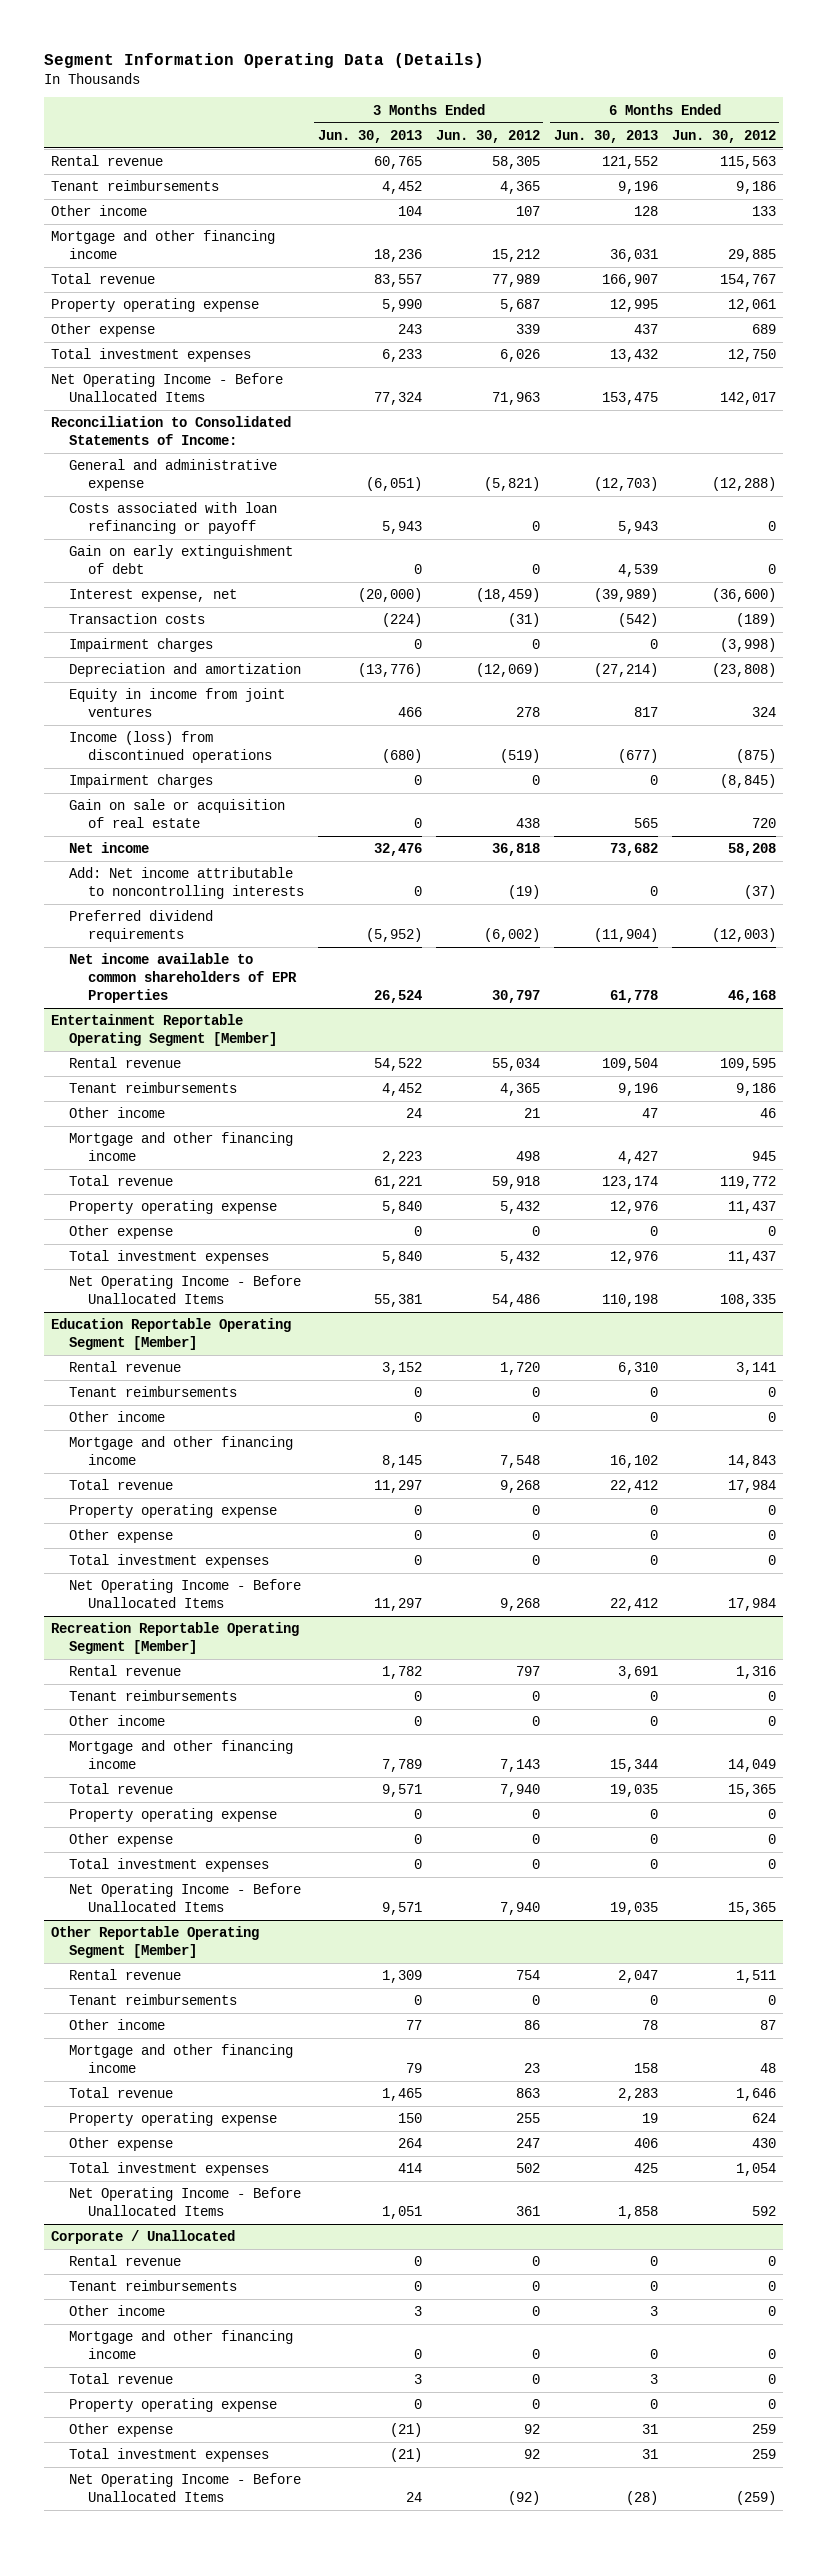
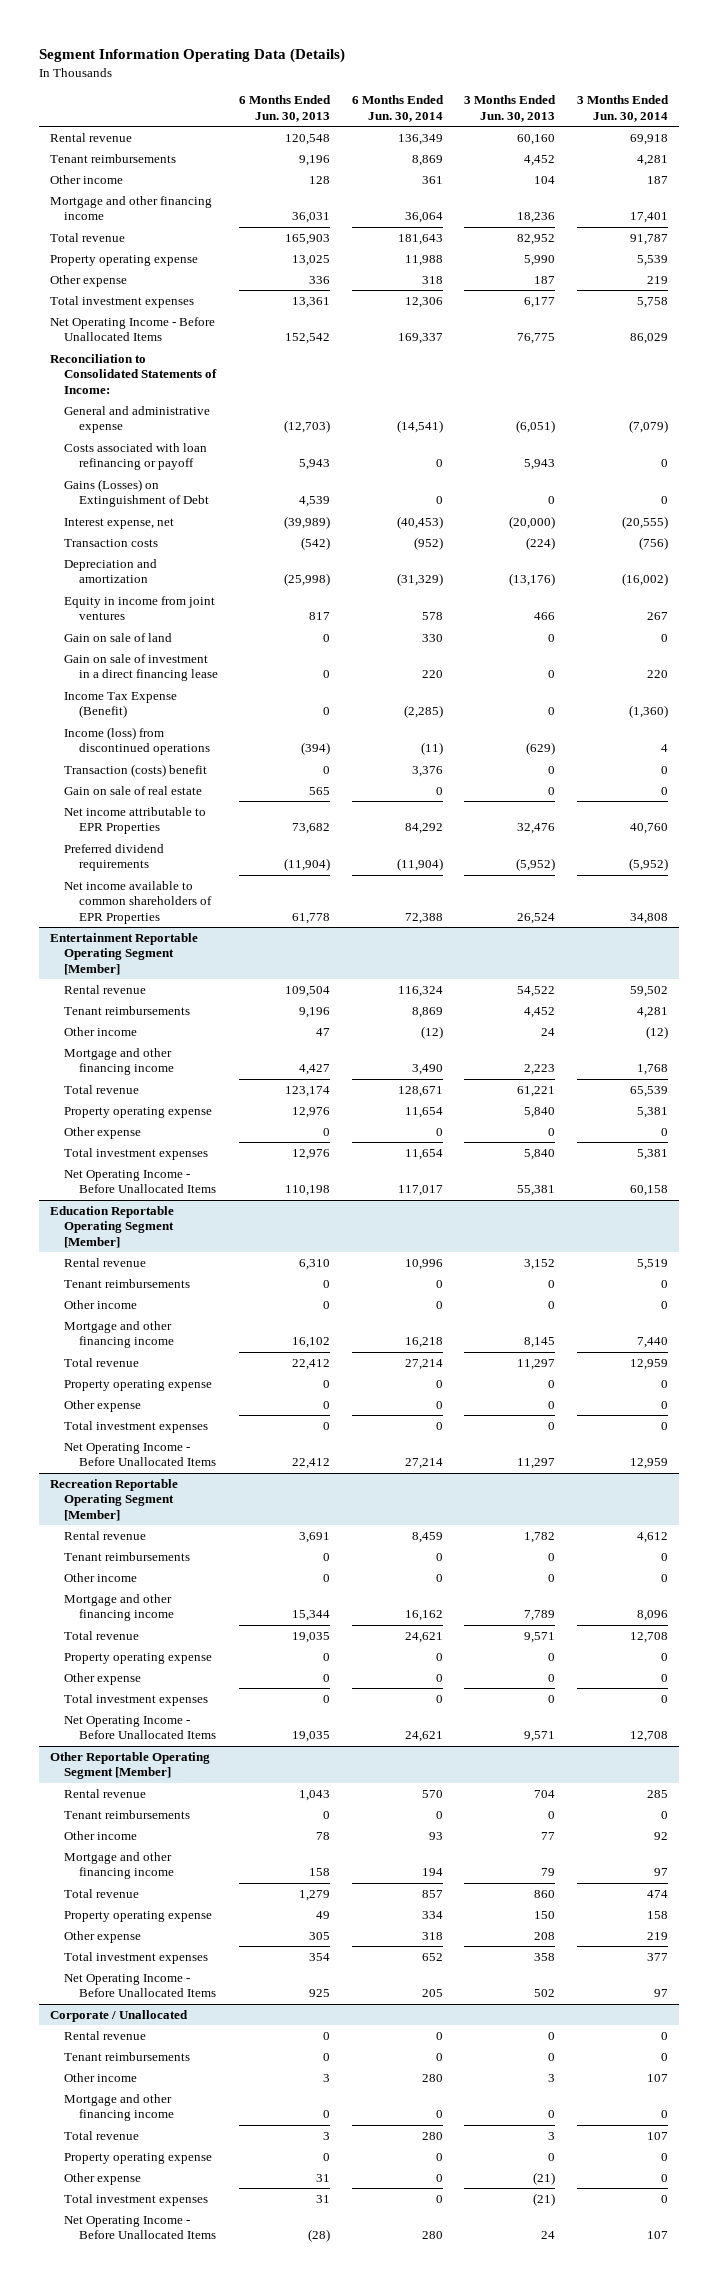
[435,129,540,143] Jun. 30, 2012 -> none
[671,129,776,143] Jun. 30, 2012 -> none
none -> [351,95,444,122] 6 Months Ended Jun. 30, 2014
none -> [577,95,670,122] 3 Months Ended Jun. 30, 2014
[373,156,422,170] 60,765 -> [517,133,556,145] 60,160
[601,156,658,170] 121,552 -> [285,133,331,145] 120,548
[373,274,422,288] 83,557 -> [517,233,556,245] 82,952
[601,274,658,288] 166,907 -> [285,233,331,245] 165,903
[609,299,658,313] 12,995 -> [292,254,331,266] 13,025
[397,324,422,335] 243 -> [534,275,556,284] 187
[633,324,658,335] 437 -> [309,275,331,284] 336
[381,349,422,363] 6,233 -> [524,296,556,308] 6,177
[609,349,658,363] 13,432 -> [292,296,331,308] 13,361
[373,391,422,405] 77,324 -> [517,333,556,345] 76,775
[601,391,658,405] 153,475 -> [285,333,331,345] 152,542
[69,545,294,574] Gain on early extinguishment of debt -> [64,478,209,508] Gains (Losses) on Extinguishment of Debt
[69,638,214,653] Impairment charges -> none
[357,663,422,678] (13,776) -> [509,573,556,587] (13,176)
[593,663,658,678] (27,214) -> [284,573,331,587] (25,998)
[69,774,214,789] Impairment charges -> none
[69,867,304,899] Add: Net income attributable to noncontrolling interests -> none
none -> [64,632,173,642] Gain on sale of land
none -> [64,653,218,682] Gain on sale of investment in a direct financing lease
none -> [64,691,178,719] Income Tax Expense (Benefit)
[381,748,422,763] (680) -> [526,742,556,756] (629)
[617,748,658,763] (677) -> [301,742,331,756] (394)
none -> [64,763,208,777] Transaction (costs) benefit
[69,799,286,828] Gain on sale or acquisition of real estate -> [64,785,203,795] Gain on sale of real estate
[69,842,150,854] Net income -> [64,806,207,835] Net income attributable to EPR Properties
[381,1970,422,1984] 1,309 -> [534,1789,556,1798] 704
[617,1970,658,1984] 2,047 -> [299,1789,331,1801] 1,043
[381,2088,422,2102] 1,465 -> [534,1889,556,1898] 860
[617,2088,658,2102] 2,283 -> [299,1889,331,1901] 1,279
[641,2113,658,2124] 19 -> [316,1910,331,1919] 49
[397,2138,422,2149] 264 -> [534,1931,556,1940] 208
[633,2138,658,2149] 406 -> [309,1931,331,1940] 305
[397,2163,422,2174] 414 -> [534,1952,556,1961] 358
[633,2163,658,2174] 425 -> [309,1952,331,1961] 354
[381,2205,422,2219] 1,051 -> [534,1989,556,1998] 502
[617,2205,658,2219] 1,858 -> [309,1989,331,1998] 925

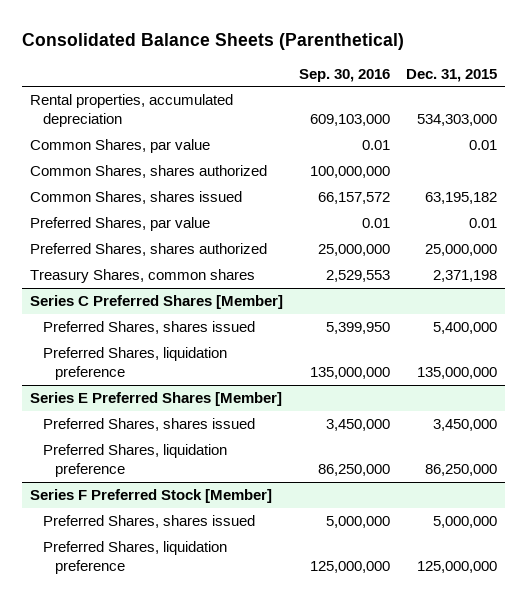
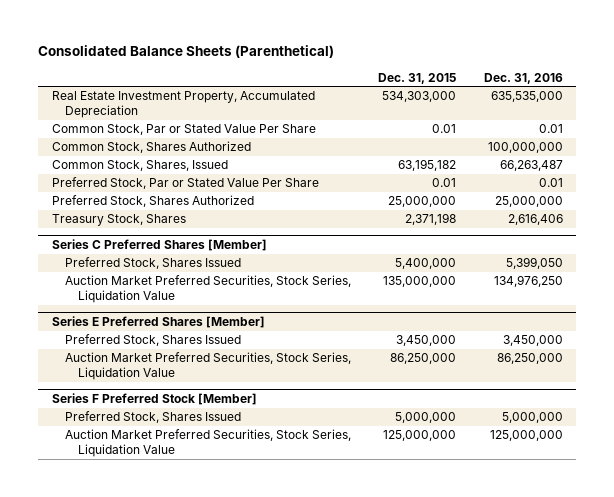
[299,68,391,82] Sep. 30, 2016 -> none
none -> [483,72,563,84] Dec. 31, 2016
[30,94,234,128] Rental properties, accumulated depreciation -> [51,91,315,119] Real Estate Investment Property, Accumulated Depreciation
[30,139,211,154] Common Shares, par value -> [51,124,316,136] Common Stock, Par or Stated Value Per Share
[30,165,268,179] Common Shares, shares authorized -> [51,141,251,154] Common Stock, Shares Authorized
[30,191,243,205] Common Shares, shares issued -> [51,160,228,172] Common Stock, Shares, Issued
[30,217,211,232] Preferred Shares, par value -> [51,177,319,190] Preferred Stock, Par or Stated Value Per Share
[30,243,268,257] Preferred Shares, shares authorized -> [51,195,254,208] Preferred Stock, Shares Authorized
[30,269,256,284] Treasury Shares, common shares -> [51,214,186,227] Treasury Stock, Shares
[42,321,255,335] Preferred Shares, shares issued -> [64,257,241,270] Preferred Stock, Shares Issued
[42,347,227,381] Preferred Shares, liquidation preference -> [64,275,351,304] Auction Market Preferred Securities, Stock Series, Liquidation Value
[42,418,255,432] Preferred Shares, shares issued -> [64,334,241,347] Preferred Stock, Shares Issued
[42,444,227,478] Preferred Shares, liquidation preference -> [64,352,351,381] Auction Market Preferred Securities, Stock Series, Liquidation Value
[42,515,255,529] Preferred Shares, shares issued -> [64,411,241,424] Preferred Stock, Shares Issued
[42,541,227,575] Preferred Shares, liquidation preference -> [64,429,351,458] Auction Market Preferred Securities, Stock Series, Liquidation Value

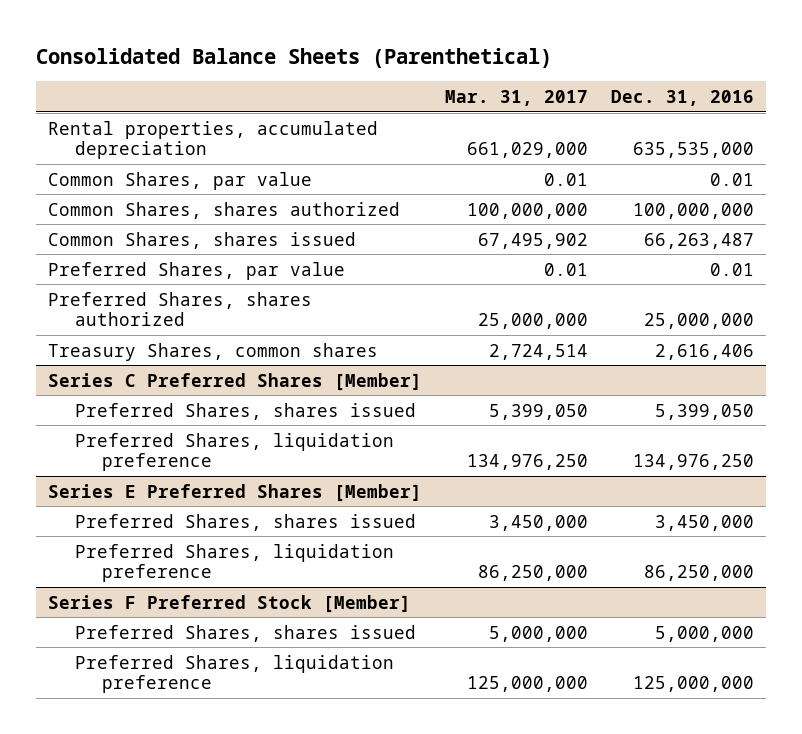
[378,72,457,84] Dec. 31, 2015 -> none
none -> [444,89,588,106] Mar. 31, 2017
[51,91,315,119] Real Estate Investment Property, Accumulated Depreciation -> [47,120,378,160] Rental properties, accumulated depreciation
[51,124,316,136] Common Stock, Par or Stated Value Per Share -> [47,171,312,190] Common Shares, par value
[51,141,251,154] Common Stock, Shares Authorized -> [47,201,400,219] Common Shares, shares authorized
[51,160,228,172] Common Stock, Shares, Issued -> [47,231,356,249] Common Shares, shares issued
[51,177,319,190] Preferred Stock, Par or Stated Value Per Share -> [47,261,345,280] Preferred Shares, par value
[51,195,254,208] Preferred Stock, Shares Authorized -> [47,291,312,327] Preferred Shares, shares authorized
[51,214,186,227] Treasury Stock, Shares -> [47,342,378,361] Treasury Shares, common shares
[64,257,241,270] Preferred Stock, Shares Issued -> [75,402,417,420] Preferred Shares, shares issued
[64,275,351,304] Auction Market Preferred Securities, Stock Series, Liquidation Value -> [75,432,395,472] Preferred Shares, liquidation preference
[64,334,241,347] Preferred Stock, Shares Issued -> [75,513,417,531] Preferred Shares, shares issued
[64,352,351,381] Auction Market Preferred Securities, Stock Series, Liquidation Value -> [75,543,395,583] Preferred Shares, liquidation preference
[64,411,241,424] Preferred Stock, Shares Issued -> [75,624,417,642] Preferred Shares, shares issued
[64,429,351,458] Auction Market Preferred Securities, Stock Series, Liquidation Value -> [75,654,395,694] Preferred Shares, liquidation preference

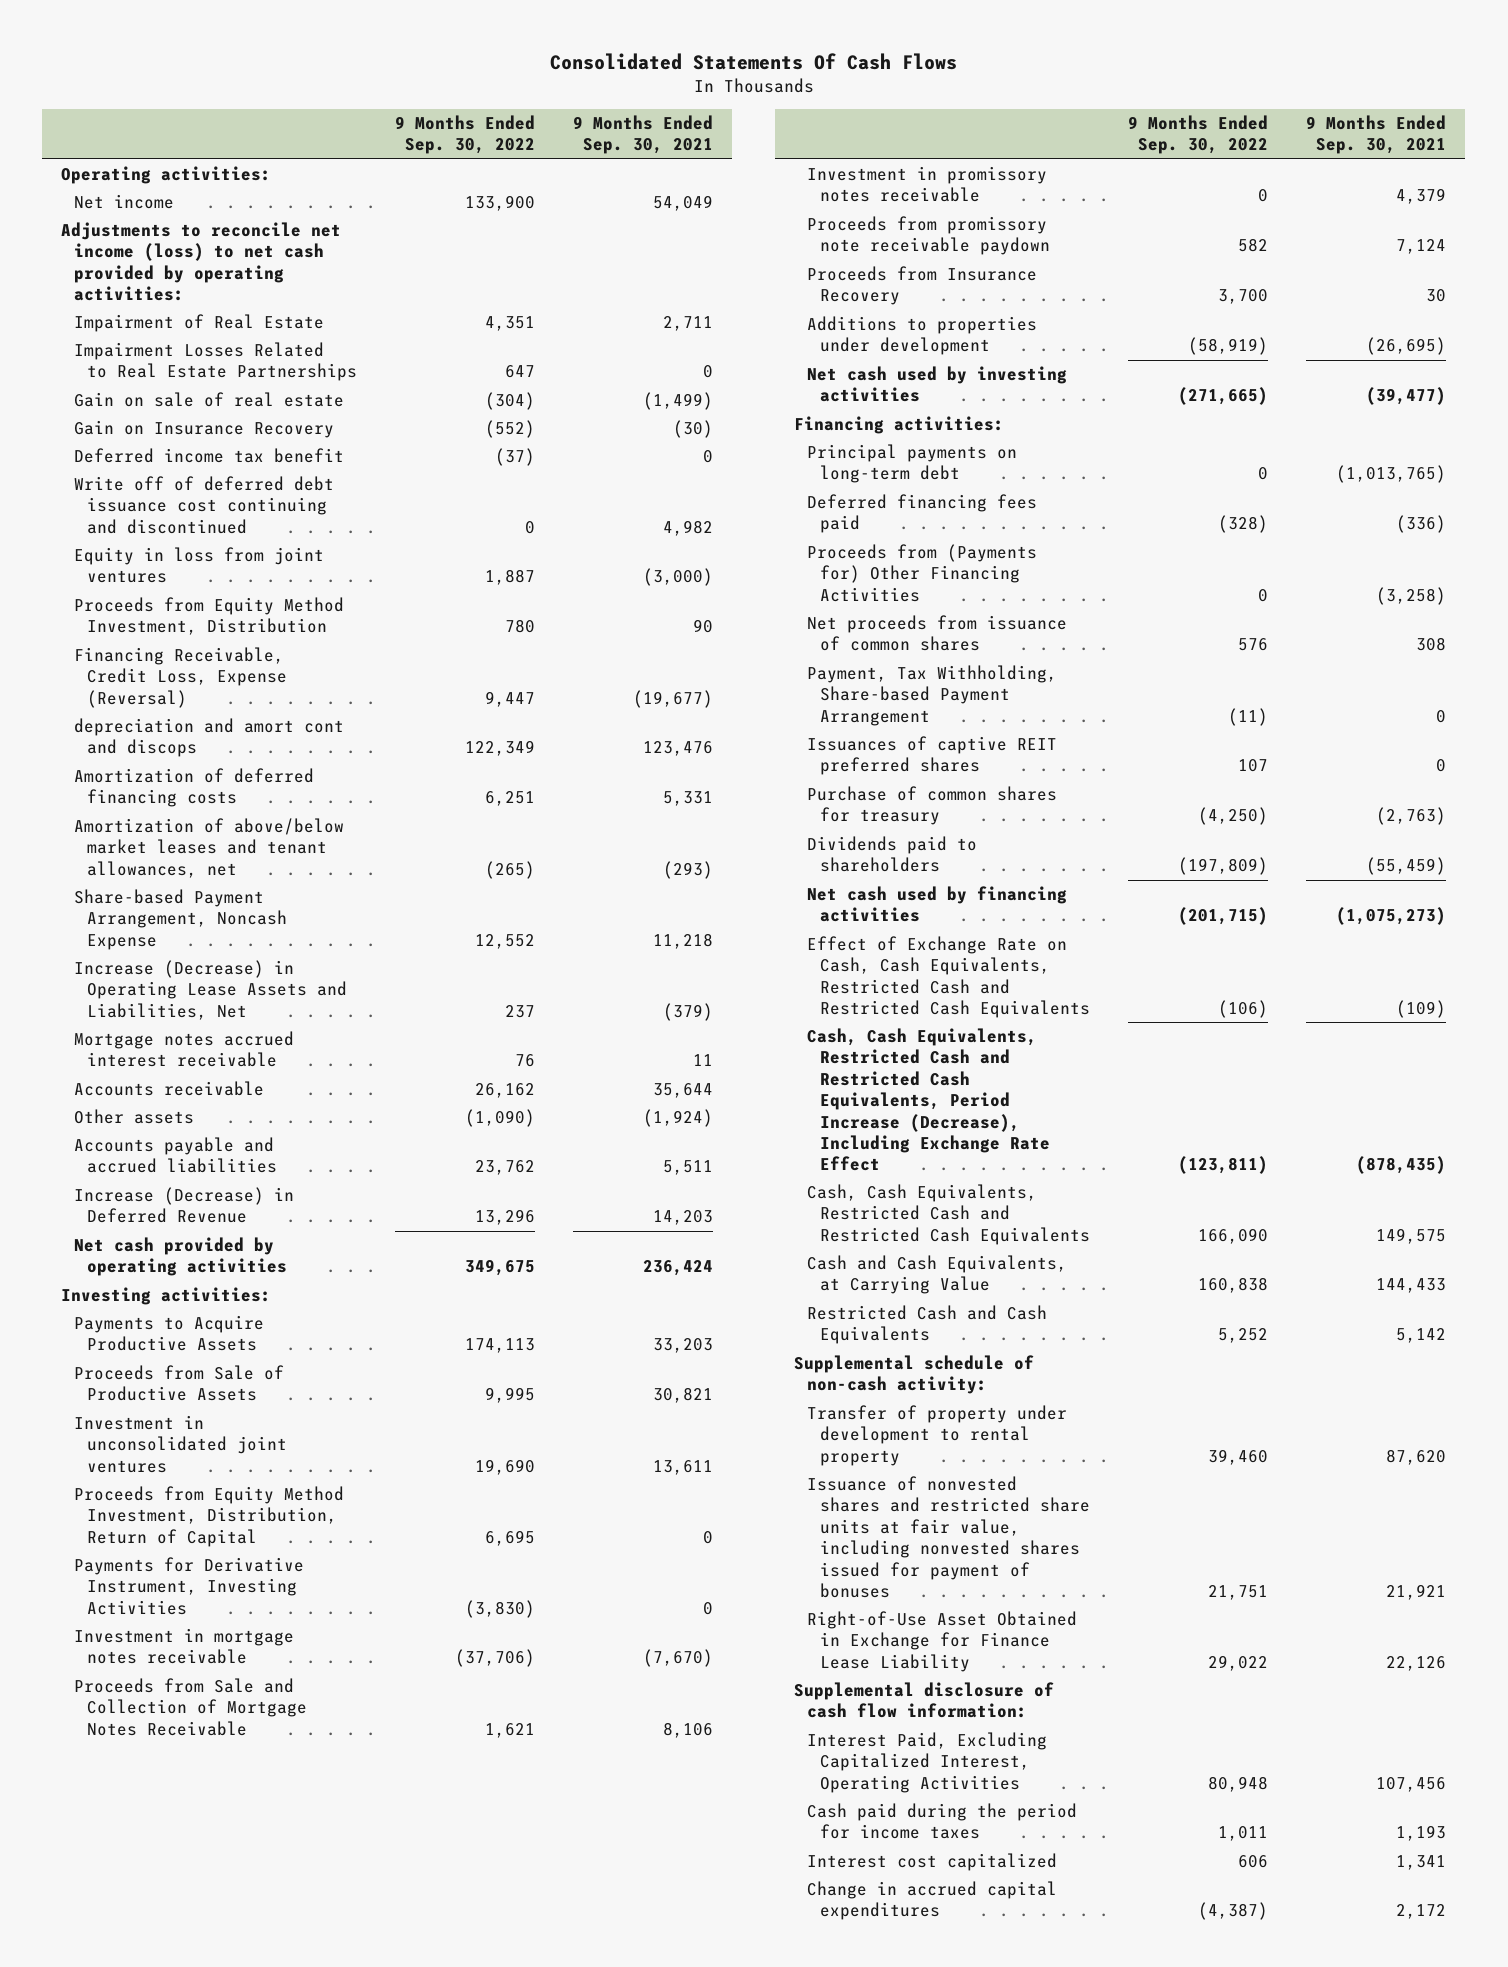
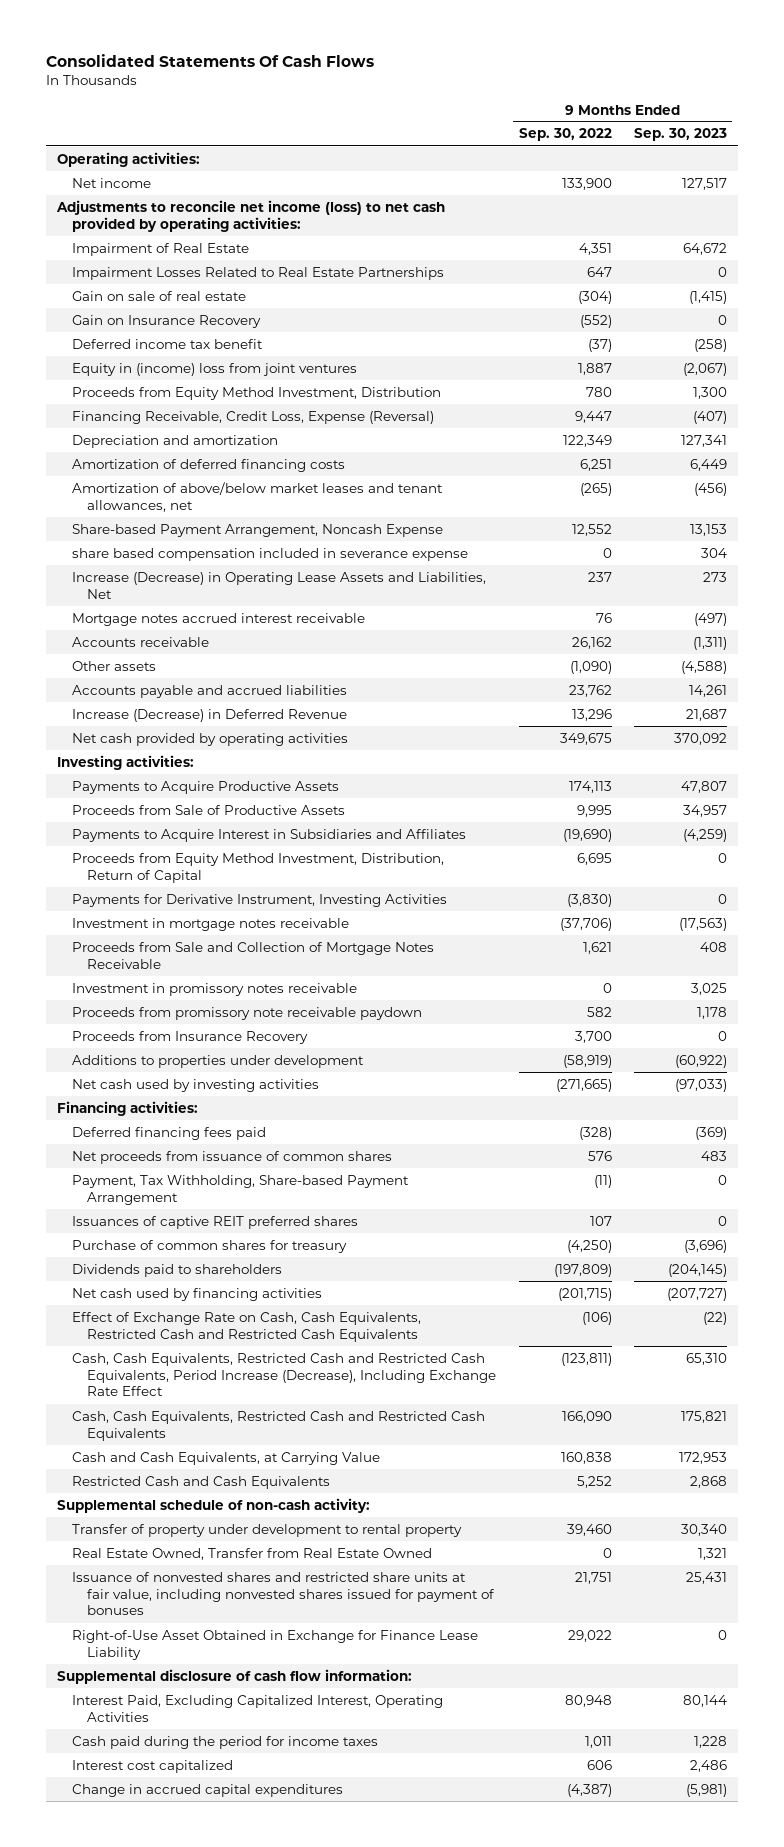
[573,115,714,155] 9 Months Ended Sep. 30, 2021 -> none
none -> [633,128,727,142] Sep. 30, 2023
[74,476,335,534] Write off of deferred debt issuance cost continuing and discontinued -> none
[74,547,325,584] Equity in loss from joint ventures -> [72,362,358,376] Equity in (income) loss from joint ventures
[74,718,345,758] depreciation and amort cont and discops -> [72,434,279,448] Depreciation and amortization
none -> [72,547,469,561] share based compensation included in severance expense
[74,1415,288,1473] Investment in unconsolidated joint ventures -> none
none -> [72,828,467,842] Payments to Acquire Interest in Subsidiaries and Affiliates
[807,444,1018,484] Principal payments on long-term debt -> none
[807,544,1038,602] Proceeds from (Payments for) Other Financing Activities -> none
none -> [72,1547,433,1560] Real Estate Owned, Transfer from Real Estate Owned

